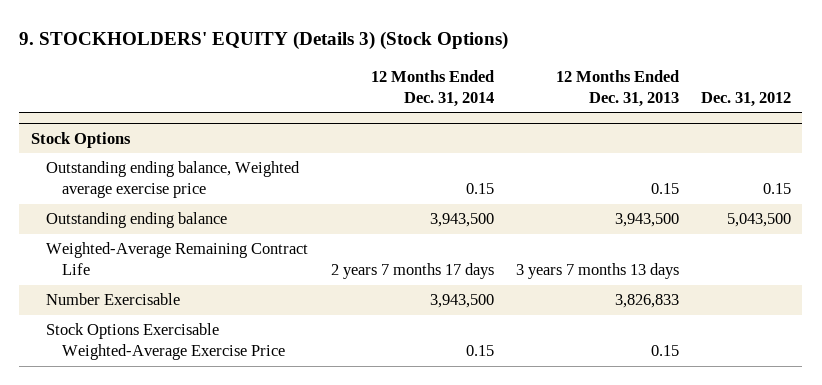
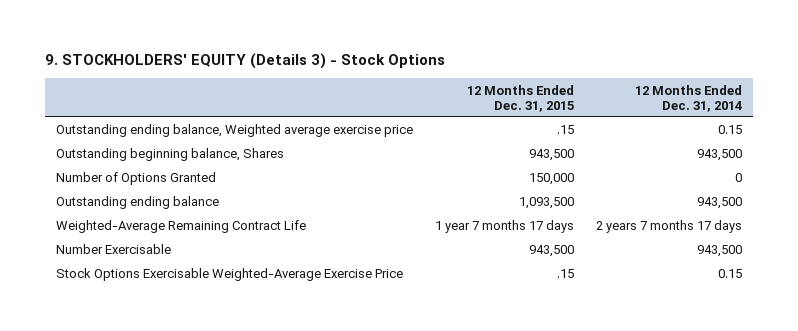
[19,31,509,51] 9. STOCKHOLDERS' EQUITY (Details 3) (Stock Options) -> [45,53,446,70] 9. STOCKHOLDERS' EQUITY (Details 3) - Stock Options
[555,70,679,107] 12 Months Ended Dec. 31, 2013 -> none
[701,91,792,107] Dec. 31, 2012 -> none
none -> [466,84,574,112] 12 Months Ended Dec. 31, 2015
[30,131,131,148] Stock Options -> none
none -> [56,148,285,162] Outstanding beginning balance, Shares
none -> [56,172,217,186] Number of Options Granted
[429,213,494,228] 3,943,500 -> [696,197,742,210] 943,500
[429,294,494,309] 3,943,500 -> [696,245,742,258] 943,500

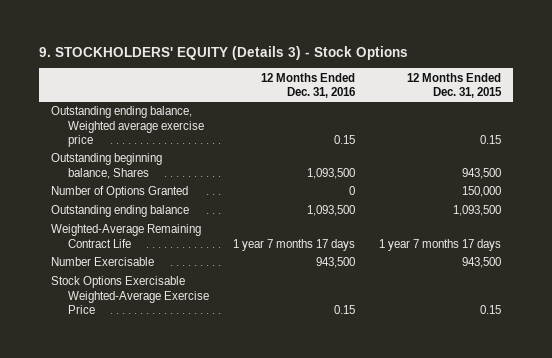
[634,84,742,112] 12 Months Ended Dec. 31, 2014 -> none
none -> [261,72,356,98] 12 Months Ended Dec. 31, 2016
[556,125,574,135] .15 -> [480,134,502,144] 0.15
[556,269,574,279] .15 -> [480,304,502,314] 0.15

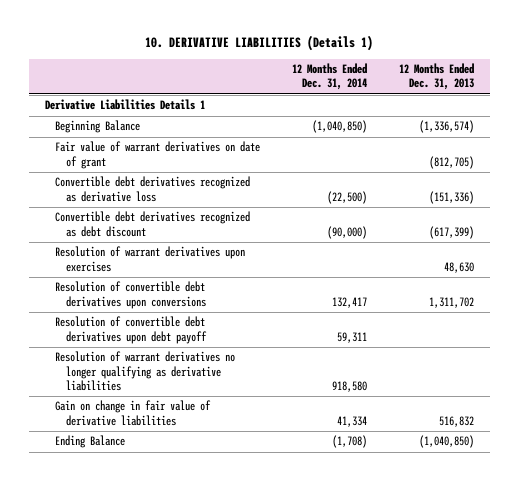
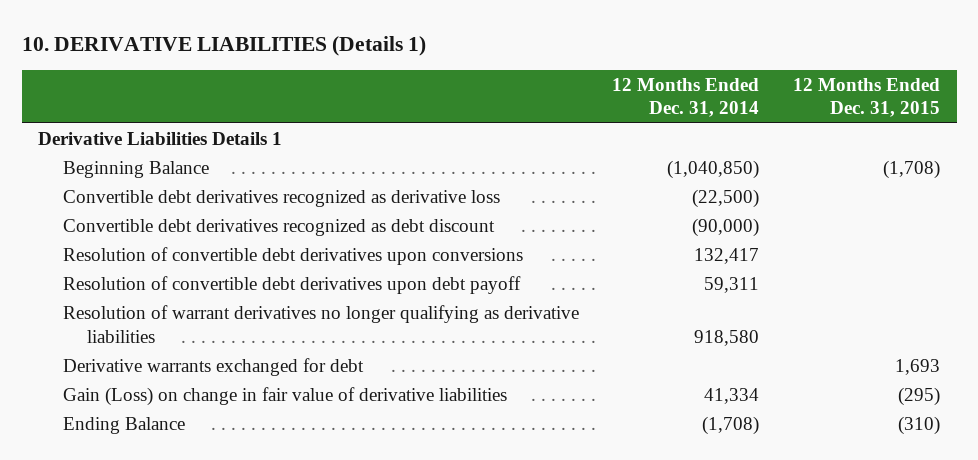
[399,63,475,91] 12 Months Ended Dec. 31, 2013 -> none
none -> [792,77,940,118] 12 Months Ended Dec. 31, 2015
[55,141,261,169] Fair value of warrant derivatives on date of grant -> none
[55,246,246,272] Resolution of warrant derivatives upon exercises -> none
none -> [62,357,364,376] Derivative warrants exchanged for debt
[55,400,212,426] Gain on change in fair value of derivative liabilities -> [62,386,507,406] Gain (Loss) on change in fair value of derivative liabilities

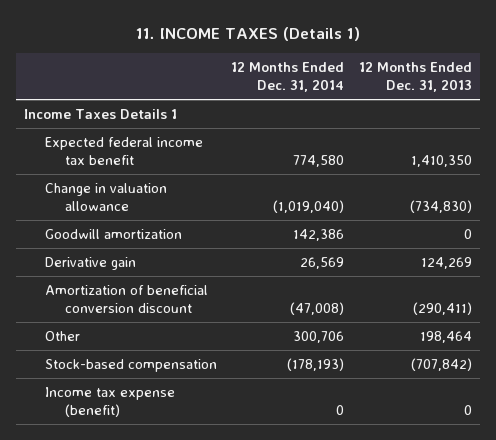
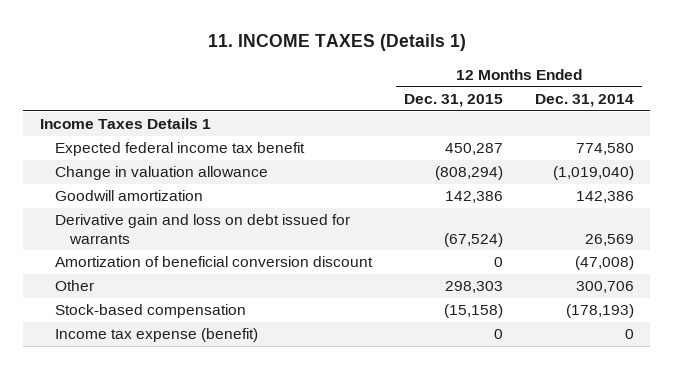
[359,61,473,93] 12 Months Ended Dec. 31, 2013 -> none
none -> [403,94,503,108] Dec. 31, 2015
[44,256,136,270] Derivative gain -> [54,214,350,244] Derivative gain and loss on debt issued for warrants

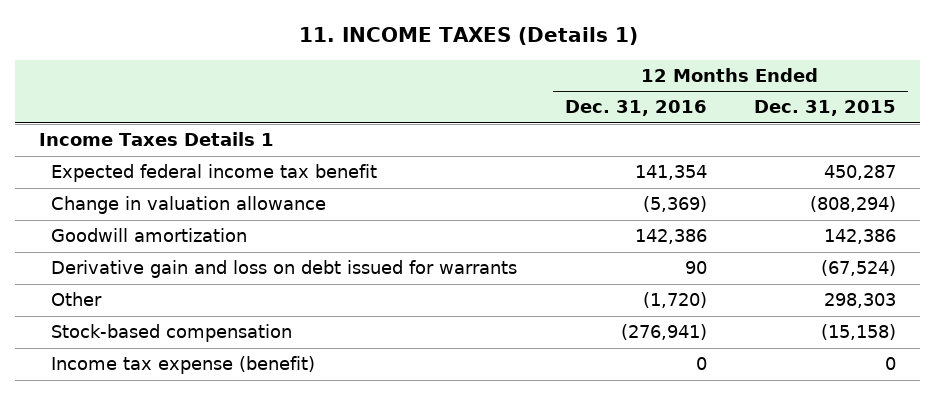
[535,94,635,108] Dec. 31, 2014 -> none
none -> [564,100,707,117] Dec. 31, 2016
[54,256,373,268] Amortization of beneficial conversion discount -> none

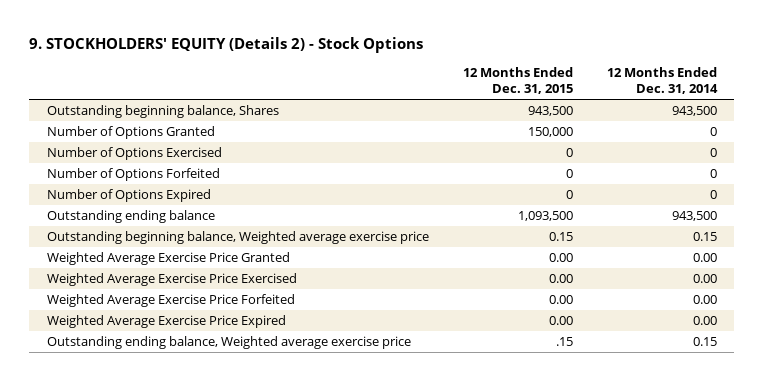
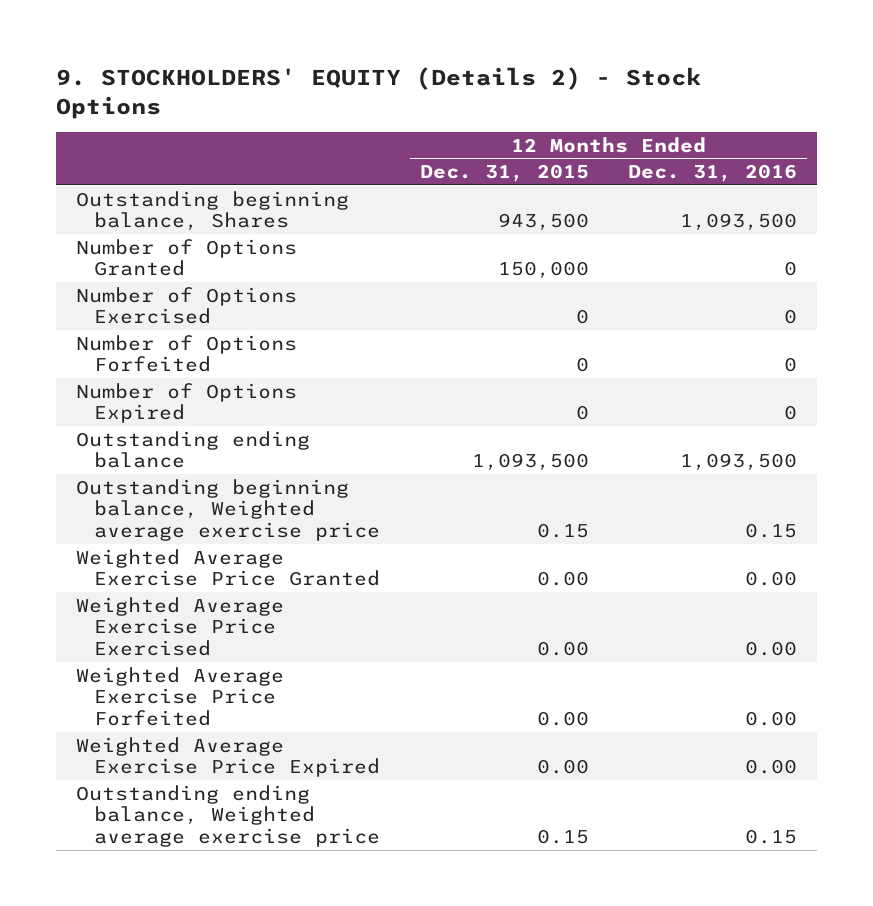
[607,67,719,95] 12 Months Ended Dec. 31, 2014 -> none
none -> [628,164,798,183] Dec. 31, 2016
[555,337,573,347] .15 -> [536,829,589,845] 0.15

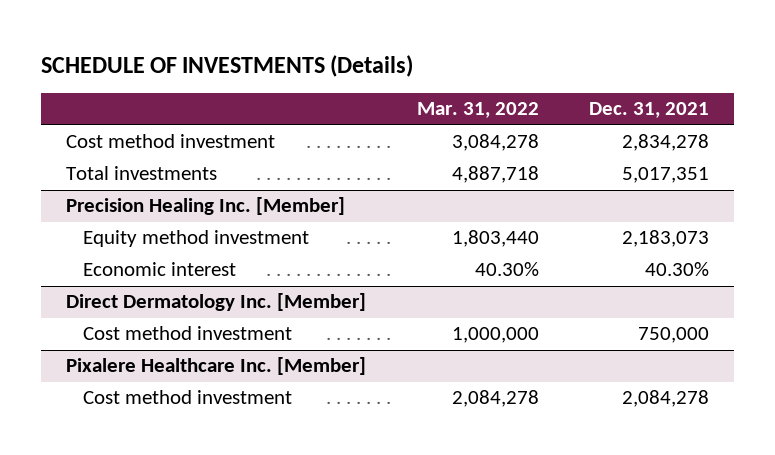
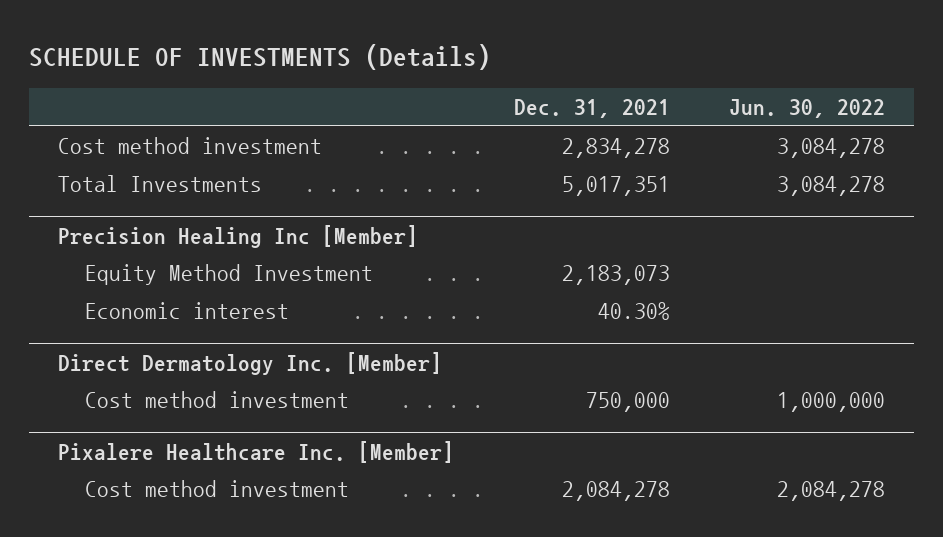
[416,102,539,119] Mar. 31, 2022 -> none
none -> [728,99,885,119] Jun. 30, 2022
[66,166,218,181] Total investments -> [58,175,263,193] Total Investments
[66,197,346,216] Precision Healing Inc. [Member] -> [58,225,419,249] Precision Healing Inc [Member]
[83,230,310,248] Equity method investment -> [85,264,374,286] Equity Method Investment

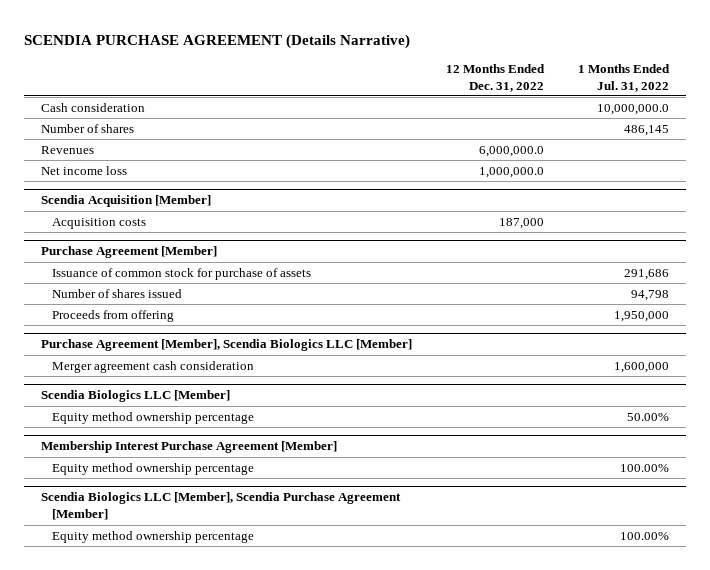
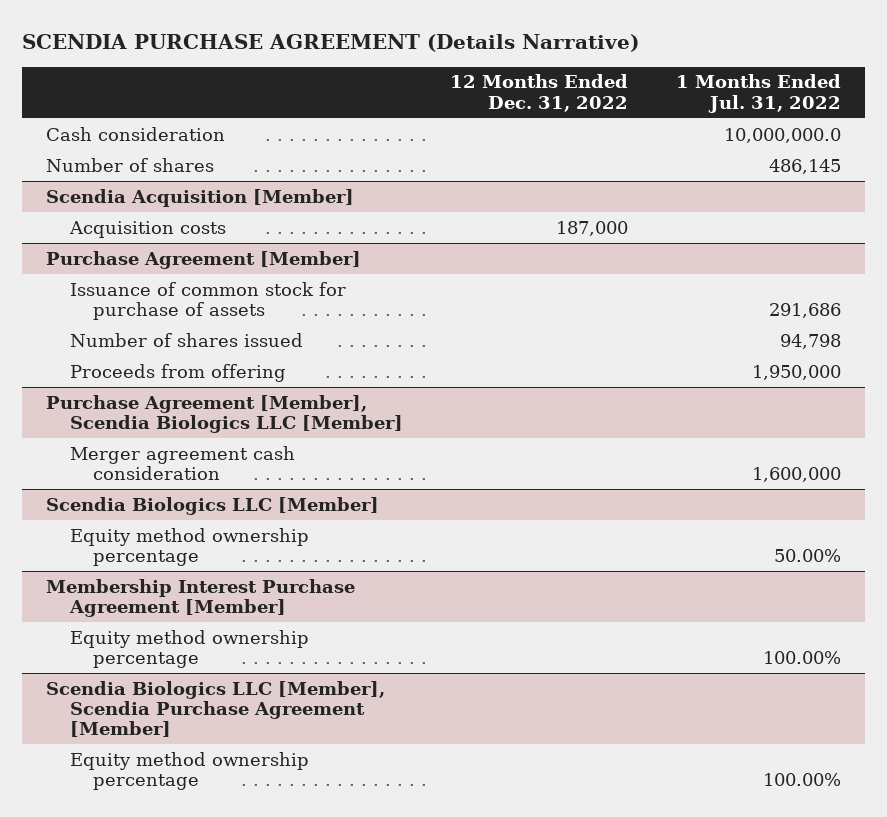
[40,145,94,154] Revenues -> none
[40,165,127,175] Net income loss -> none

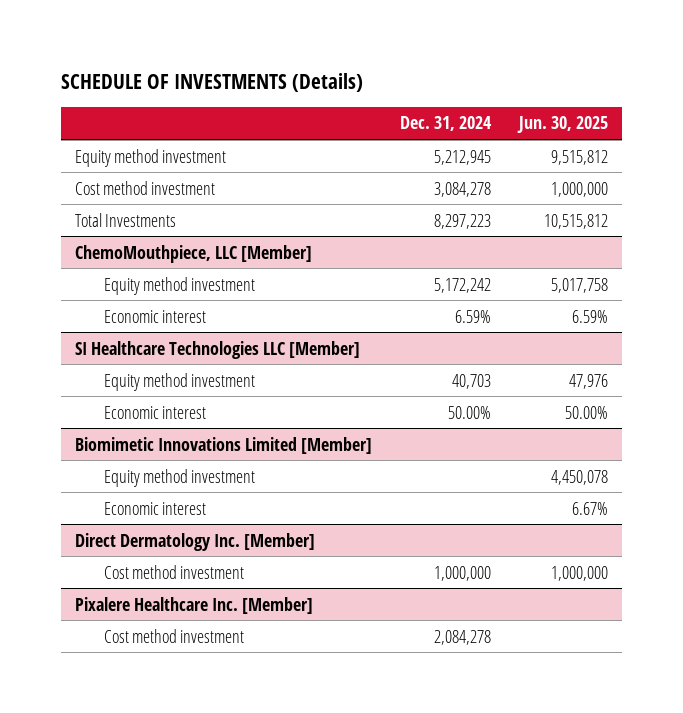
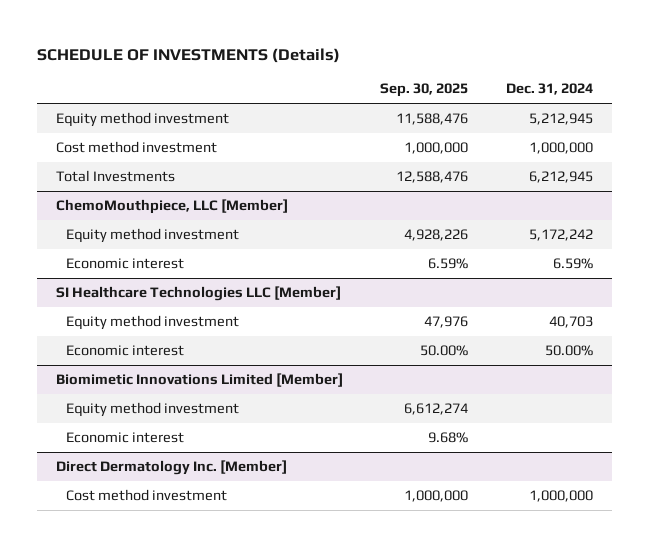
[516,116,608,134] Jun. 30, 2025 -> none
none -> [380,83,469,98] Sep. 30, 2025
[434,181,492,197] 3,084,278 -> [528,142,593,155] 1,000,000
[434,213,492,229] 8,297,223 -> [528,171,593,184] 6,212,945
[75,596,314,614] Pixalere Healthcare Inc. [Member] -> none
[103,628,244,643] Cost method investment -> none

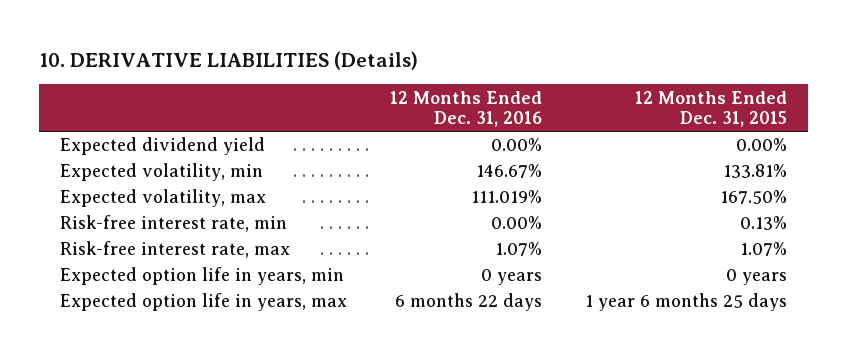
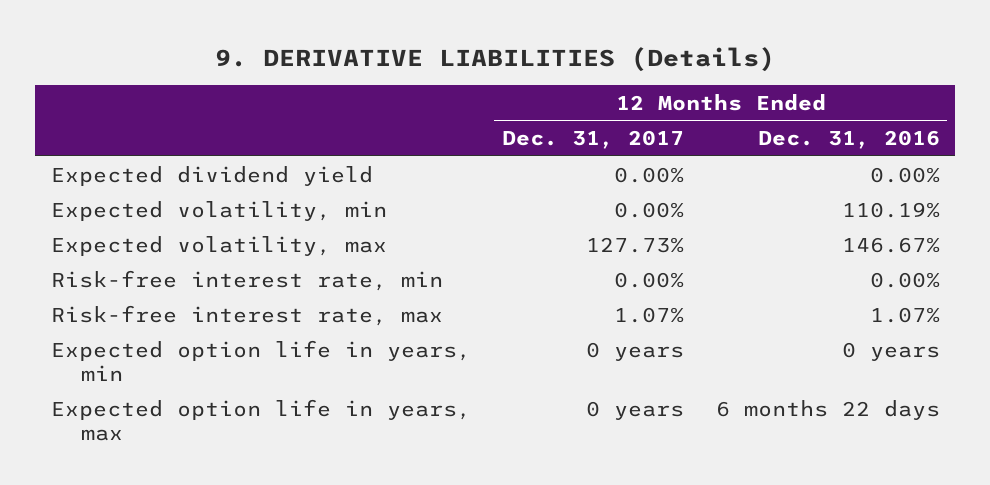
[38,50,418,70] 10. DERIVATIVE LIABILITIES (Details) -> [215,46,776,72] 9. DERIVATIVE LIABILITIES (Details)
[634,90,787,128] 12 Months Ended Dec. 31, 2015 -> none
none -> [502,130,685,150] Dec. 31, 2017
[475,164,542,179] 146.67% -> [841,201,940,218] 110.19%
[470,190,542,204] 111.019% -> [841,236,940,253] 146.67%

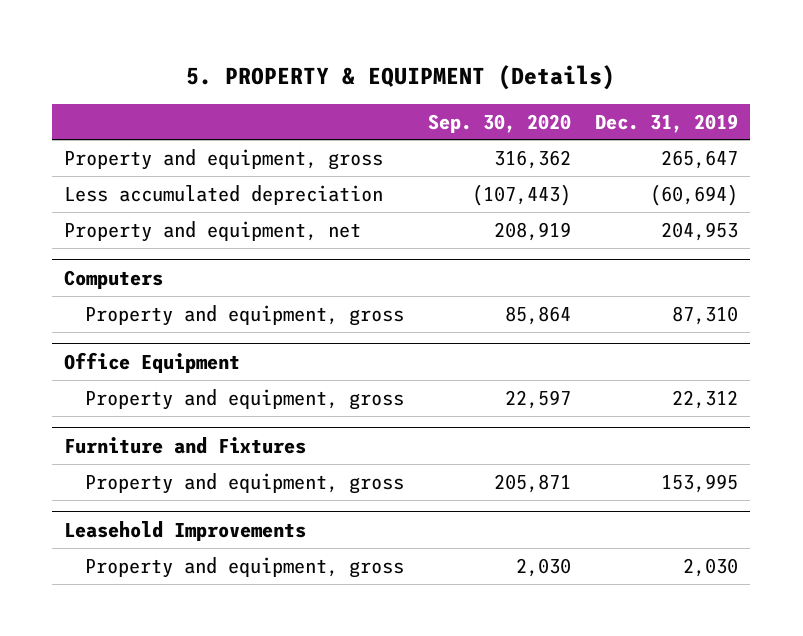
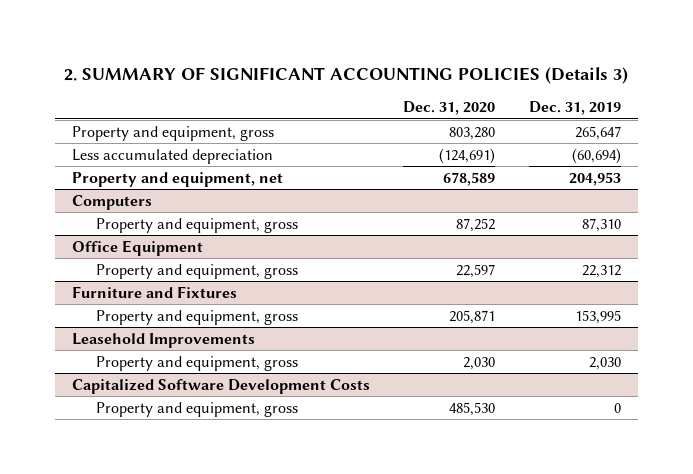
[186,64,616,90] 5. PROPERTY & EQUIPMENT (Details) -> [64,66,629,84] 2. SUMMARY OF SIGNIFICANT ACCOUNTING POLICIES (Details 3)
[428,113,572,133] Sep. 30, 2020 -> none
none -> [403,101,496,116] Dec. 31, 2020
none -> [71,378,370,394] Capitalized Software Development Costs
none -> [95,401,298,417] Property and equipment, gross

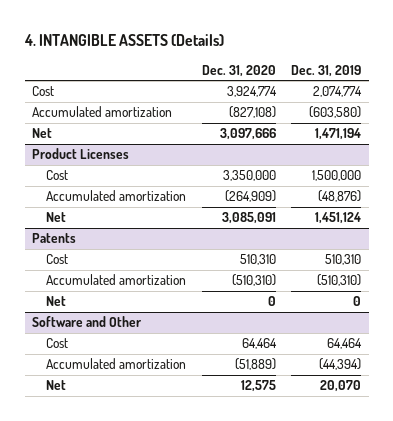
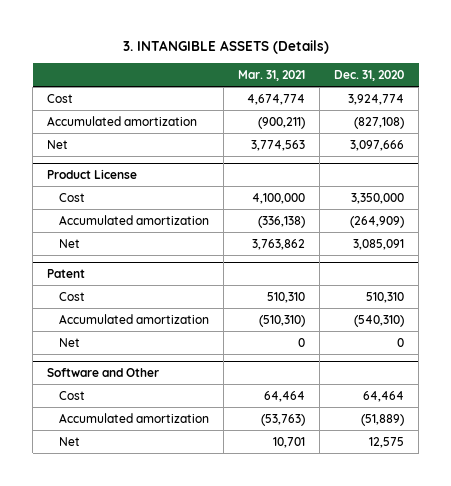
[23,33,224,46] 4. INTANGIBLE ASSETS (Details) -> [122,40,329,55] 3. INTANGIBLE ASSETS (Details)
[291,64,362,77] Dec. 31, 2019 -> none
none -> [237,69,305,81] Mar. 31, 2021
[32,148,130,160] Product Licenses -> [47,169,138,180] Product License
[32,233,77,244] Patents -> [47,269,86,279] Patent
[231,274,276,287] (510,310) -> [353,314,404,327] (540,310)

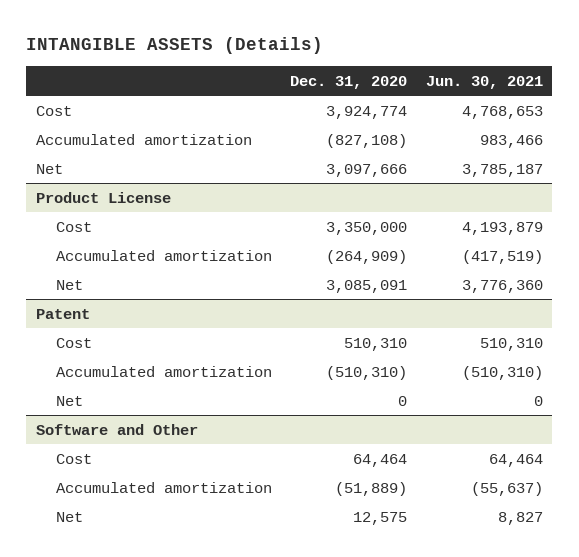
[122,40,329,55] 3. INTANGIBLE ASSETS (Details) -> [26,37,324,55] INTANGIBLE ASSETS (Details)
[237,69,305,81] Mar. 31, 2021 -> none
none -> [425,75,543,89] Jun. 30, 2021
[353,314,404,327] (540,310) -> [326,365,408,380] (510,310)

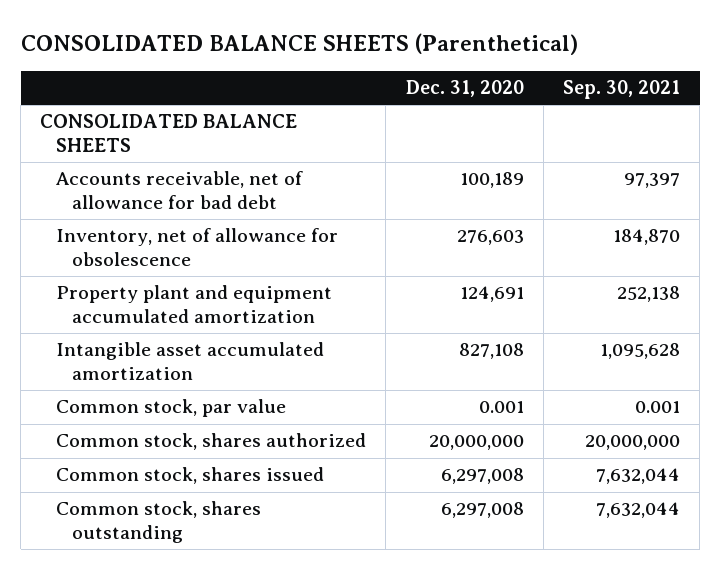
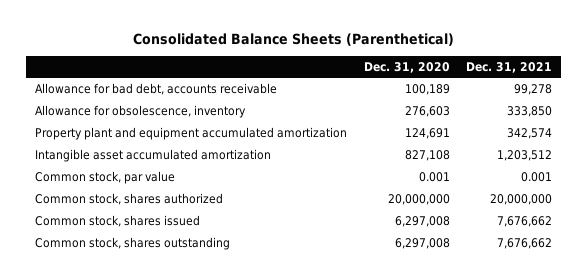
[20,33,578,56] CONSOLIDATED BALANCE SHEETS (Parenthetical) -> [132,33,454,47] Consolidated Balance Sheets (Parenthetical)
[563,80,681,100] Sep. 30, 2021 -> none
none -> [466,61,553,73] Dec. 31, 2021
[40,114,298,152] CONSOLIDATED BALANCE SHEETS -> none
[56,171,304,209] Accounts receivable, net of allowance for bad debt -> [34,83,277,96] Allowance for bad debt, accounts receivable
[56,228,339,266] Inventory, net of allowance for obsolescence -> [34,105,246,119] Allowance for obsolescence, inventory

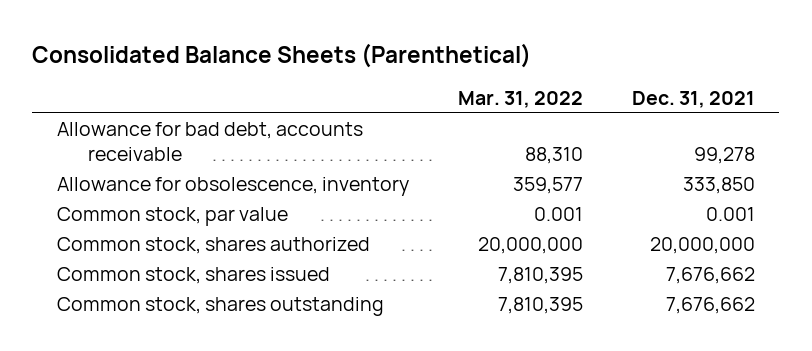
[363,61,450,73] Dec. 31, 2020 -> none
none -> [457,90,583,108] Mar. 31, 2022
[34,127,347,141] Property plant and equipment accumulated amortization -> none
[34,149,271,163] Intangible asset accumulated amortization -> none

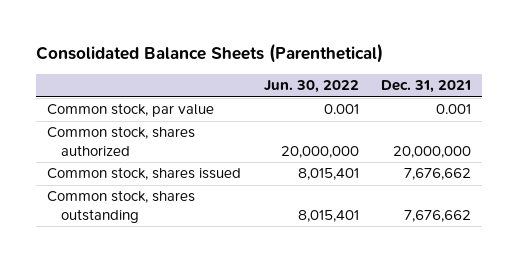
[457,90,583,108] Mar. 31, 2022 -> none
none -> [263,80,359,94] Jun. 30, 2022
[56,122,363,161] Allowance for bad debt, accounts receivable -> none
[56,177,409,197] Allowance for obsolescence, inventory -> none

